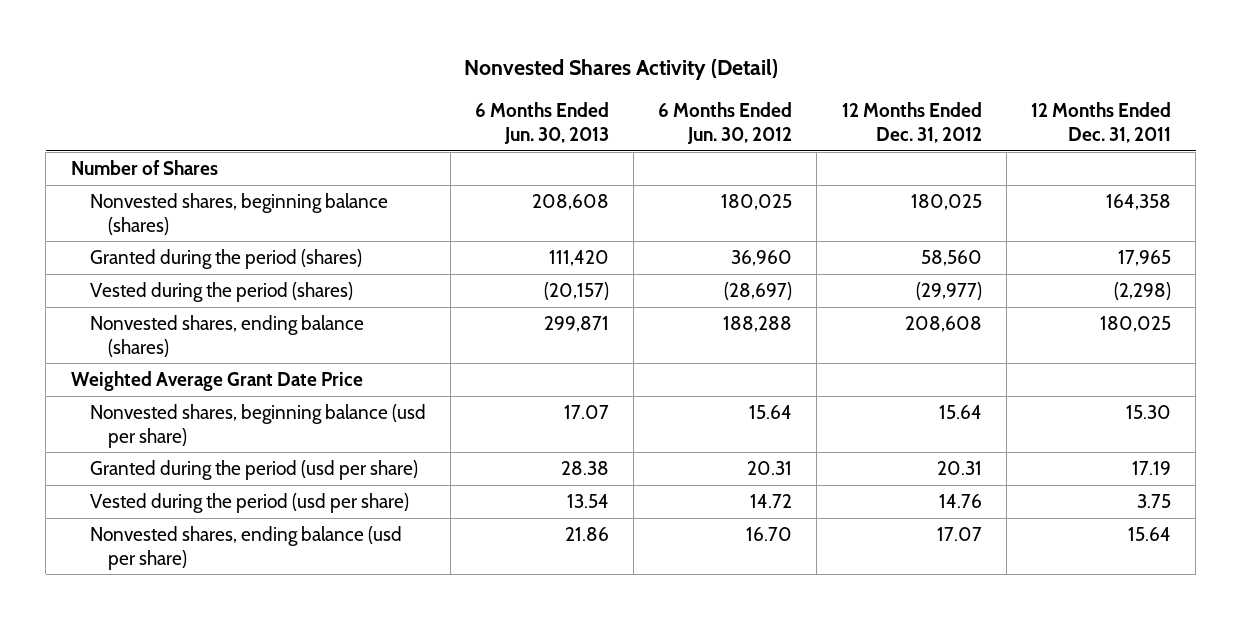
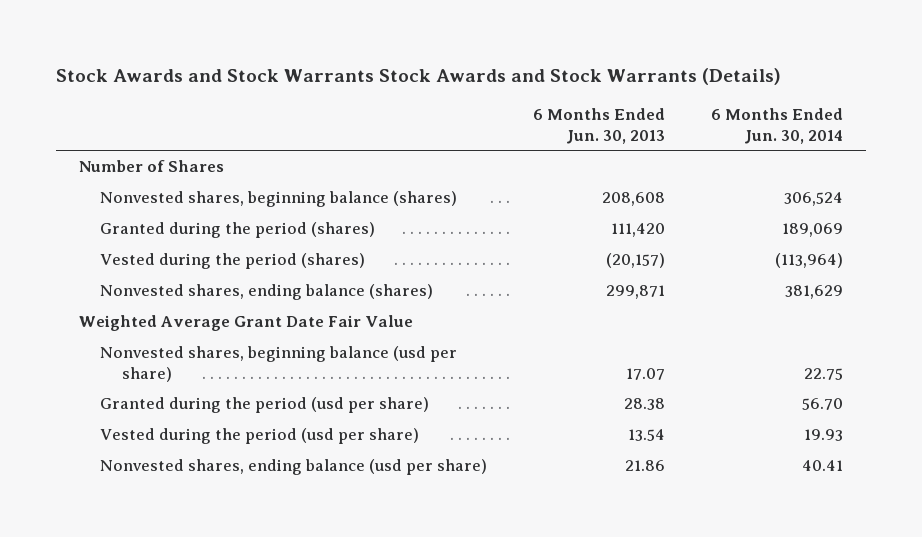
[463,59,778,81] Nonvested Shares Activity (Detail) -> [56,68,782,86] Stock Awards and Stock Warrants Stock Awards and Stock Warrants (Details)
[658,101,793,144] 6 Months Ended Jun. 30, 2012 -> none
[841,101,982,143] 12 Months Ended Dec. 31, 2012 -> none
[1030,101,1171,143] 12 Months Ended Dec. 31, 2011 -> none
none -> [710,108,843,144] 6 Months Ended Jun. 30, 2014
[70,370,363,391] Weighted Average Grant Date Price -> [79,315,414,332] Weighted Average Grant Date Fair Value

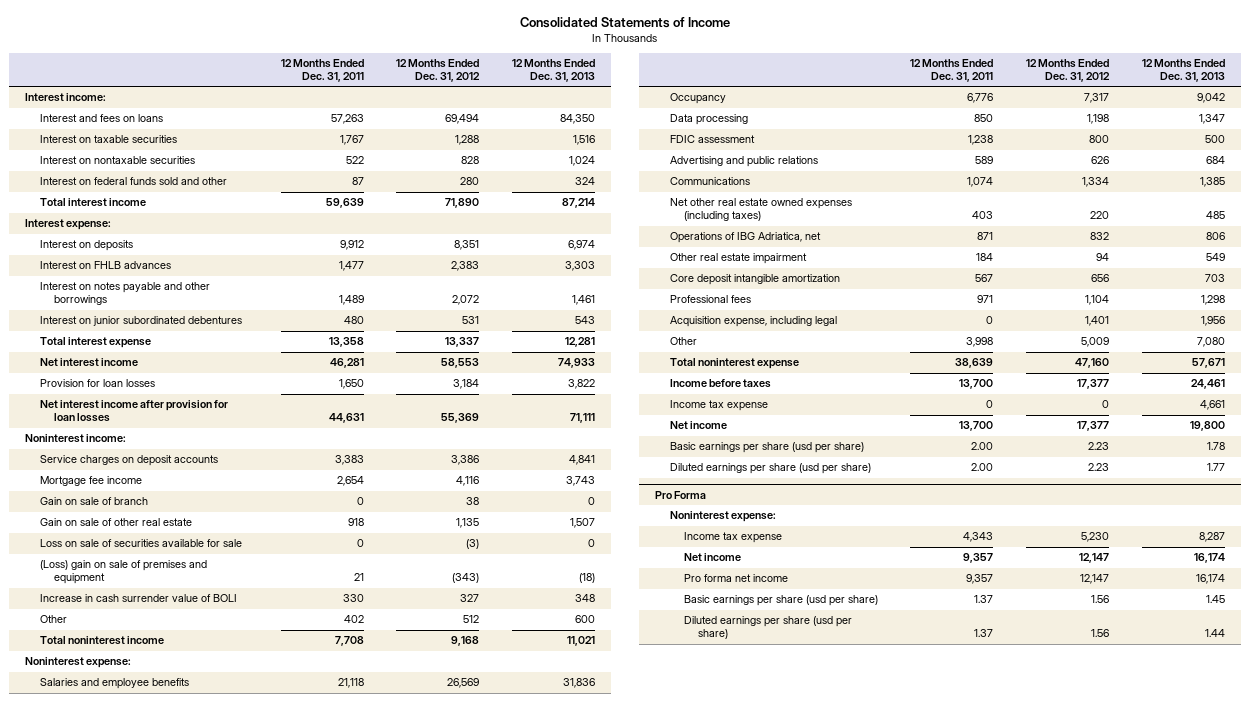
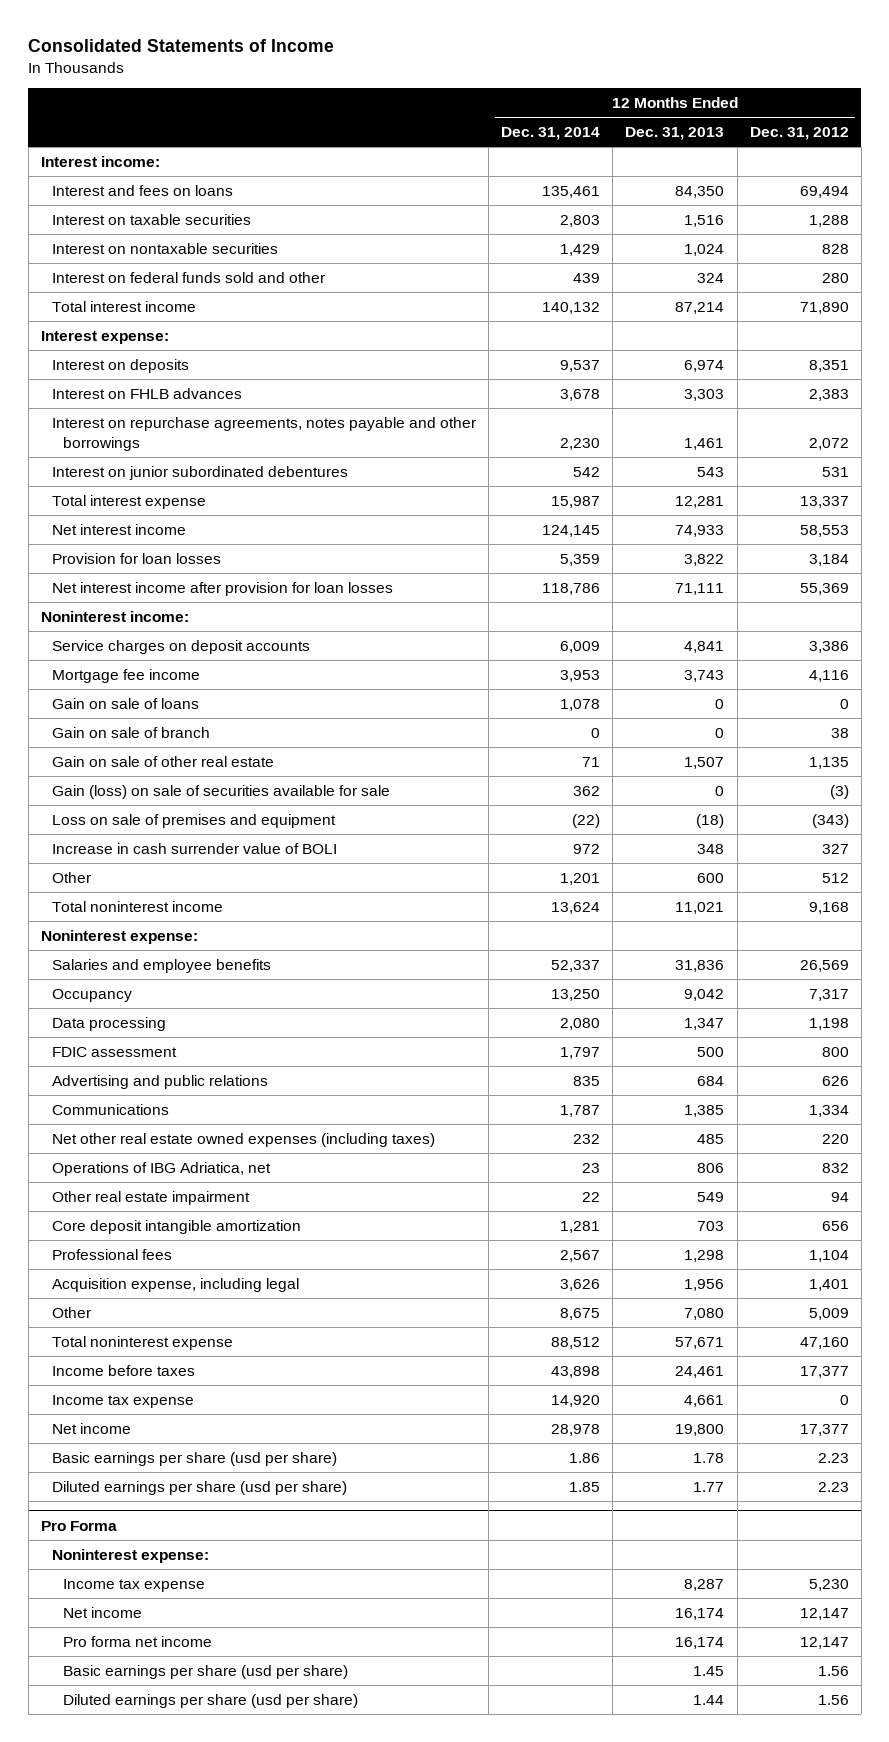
[280,59,364,83] 12 Months Ended Dec. 31, 2011 -> none
none -> [501,126,601,140] Dec. 31, 2014
[39,282,210,306] Interest on notes payable and other borrowings -> [51,416,476,451] Interest on repurchase agreements, notes payable and other borrowings
none -> [51,697,199,709] Gain on sale of loans
[39,539,242,548] Loss on sale of securities available for sale -> [51,784,390,799] Gain (loss) on sale of securities available for sale
[39,560,207,585] (Loss) gain on sale of premises and equipment -> [51,813,336,828] Loss on sale of premises and equipment

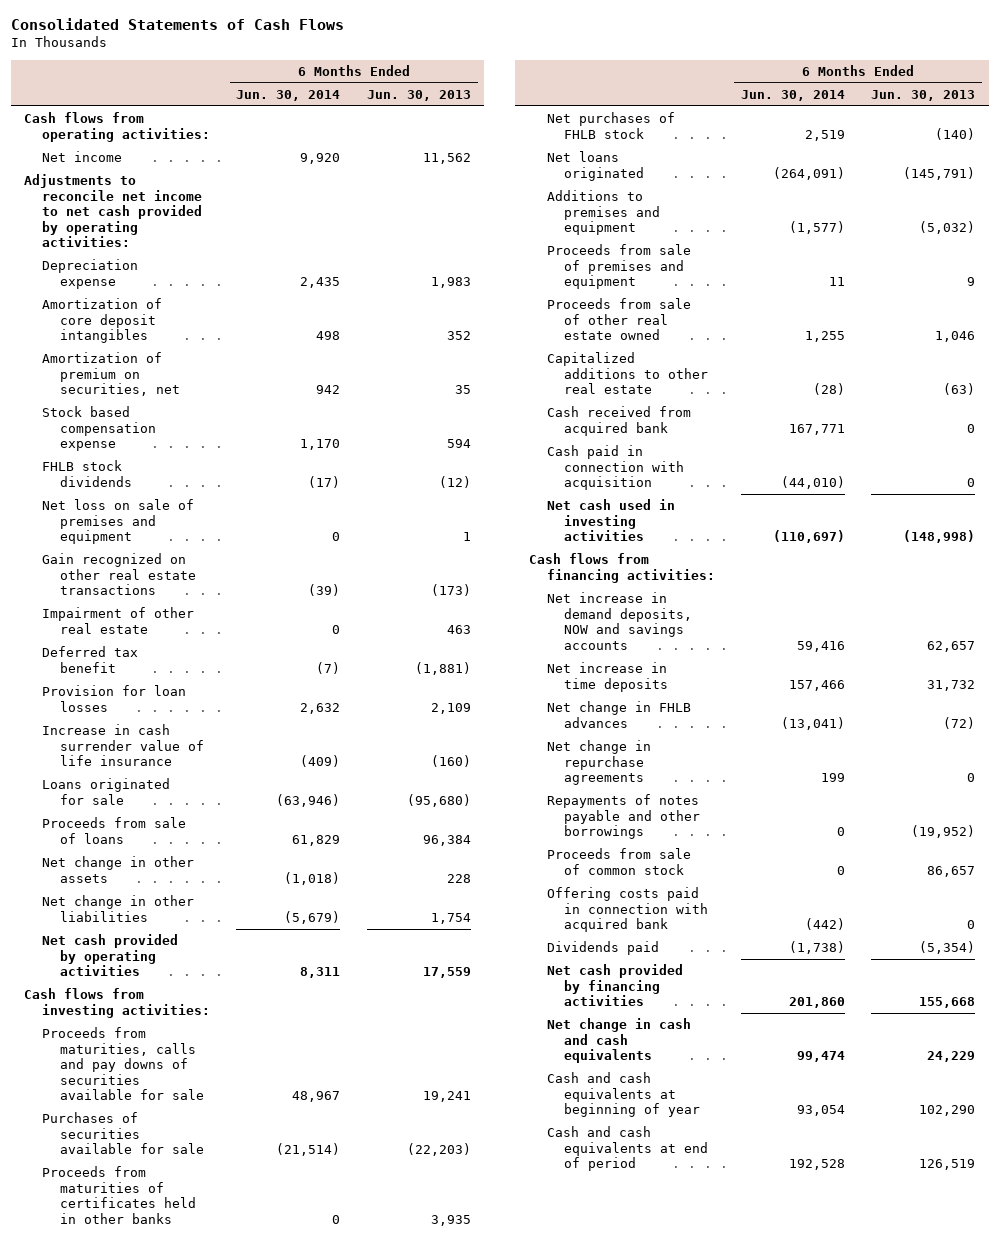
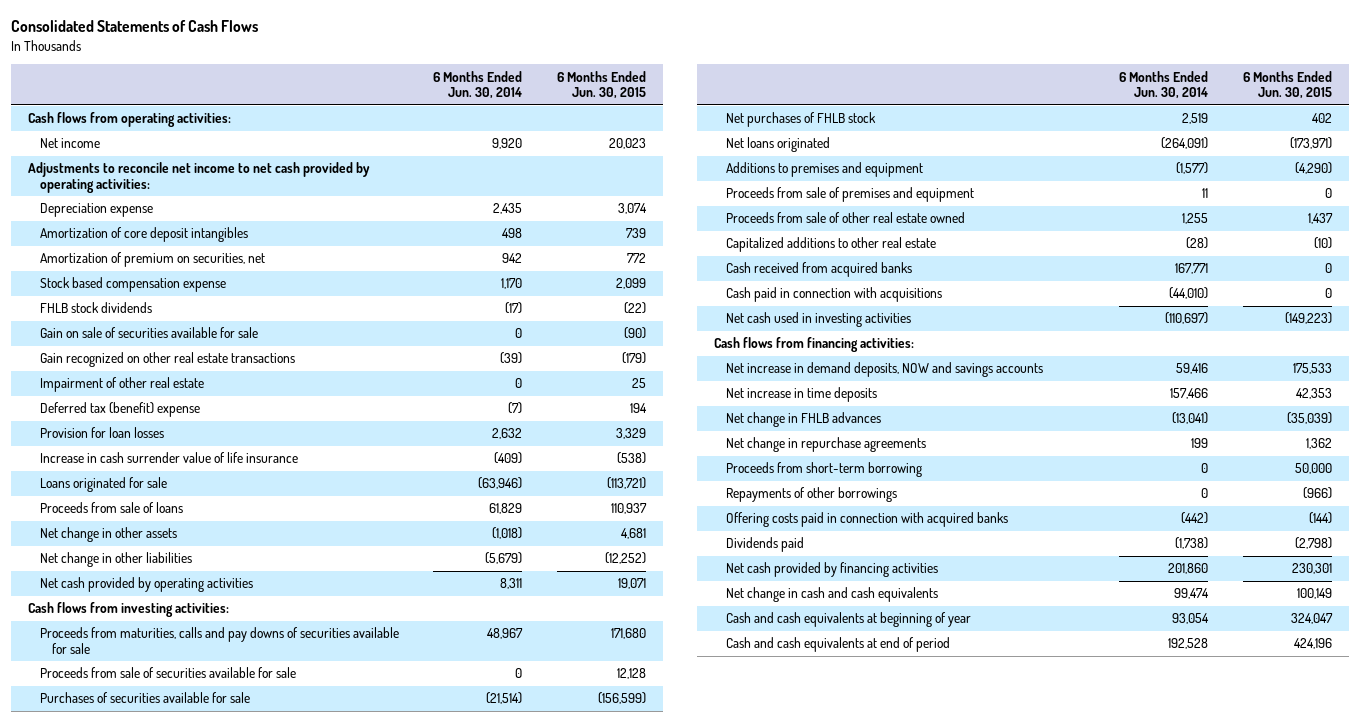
[366,89,471,101] Jun. 30, 2013 -> none
none -> [556,70,646,100] 6 Months Ended Jun. 30, 2015
[41,499,194,545] Net loss on sale of premises and equipment -> none
none -> [40,327,259,339] Gain on sale of securities available for sale
[41,646,138,673] Deferred tax benefit -> [40,402,201,418] Deferred tax (benefit) expense
none -> [40,667,297,679] Proceeds from sale of securities available for sale
[41,1166,196,1224] Proceeds from maturities of certificates held in other banks -> none
[546,406,691,436] Cash received from acquired bank -> [725,262,912,278] Cash received from acquired banks
[546,445,685,491] Cash paid in connection with acquisition -> [725,287,942,303] Cash paid in connection with acquisitions
[546,848,691,875] Proceeds from sale of common stock -> none
none -> [725,462,922,478] Proceeds from short-term borrowing
[546,794,701,840] Repayments of notes payable and other borrowings -> [725,487,897,503] Repayments of other borrowings
[546,887,709,933] Offering costs paid in connection with acquired bank -> [725,512,1008,528] Offering costs paid in connection with acquired banks

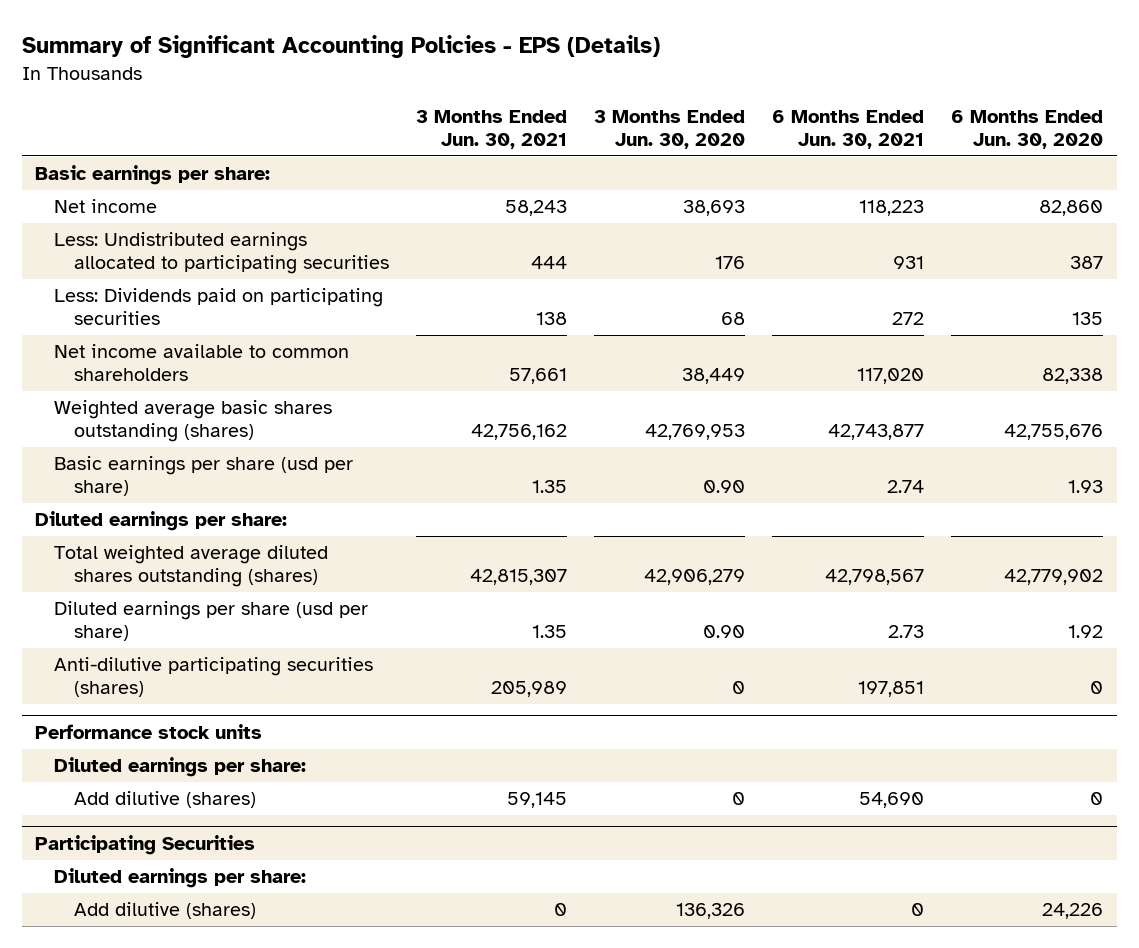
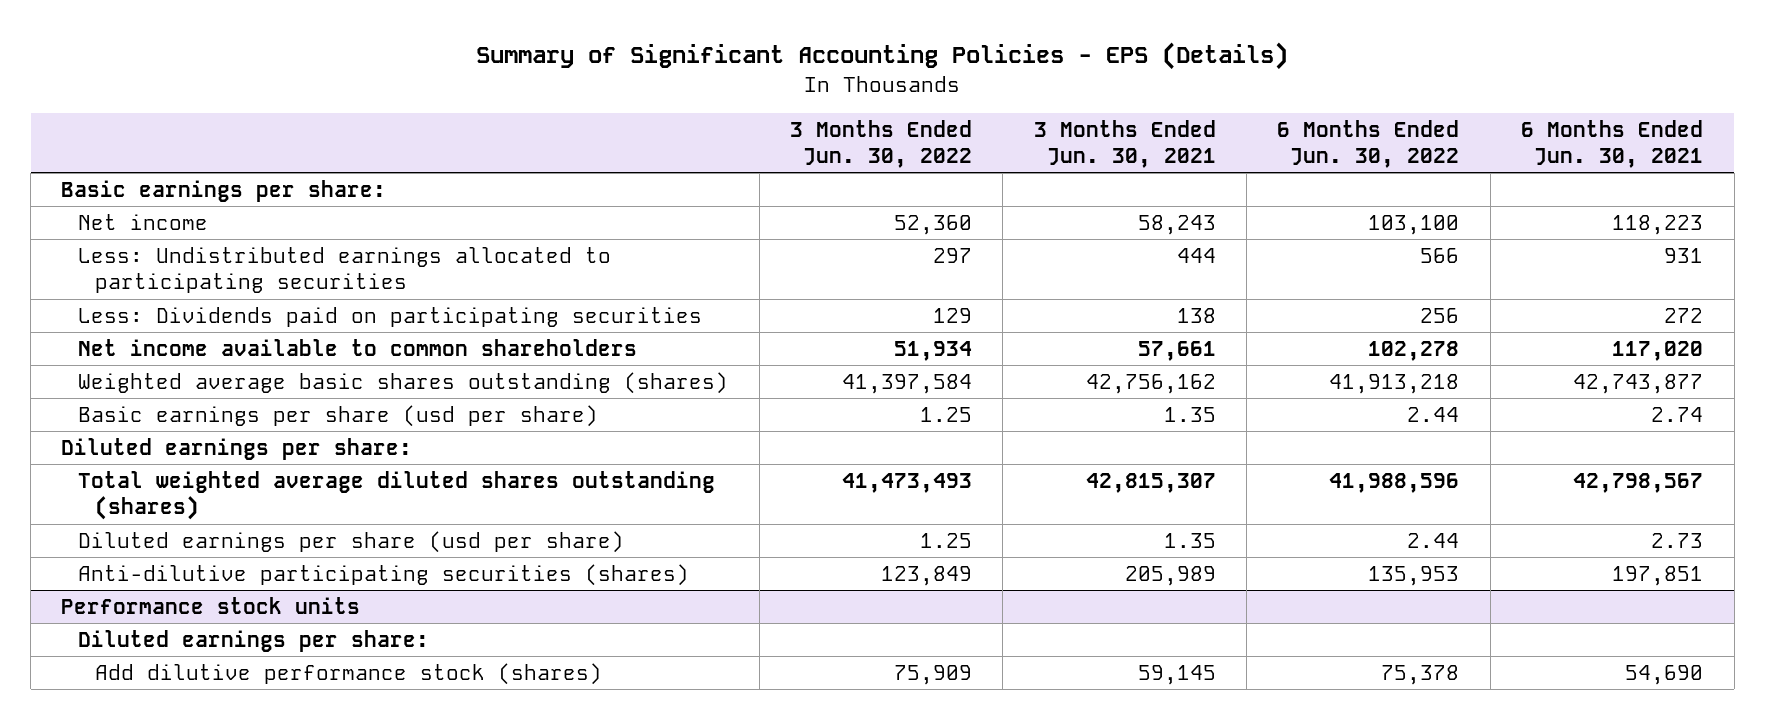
[593,109,745,149] 3 Months Ended Jun. 30, 2020 -> none
[951,109,1104,149] 6 Months Ended Jun. 30, 2020 -> none
none -> [789,119,972,169] 3 Months Ended Jun. 30, 2022
none -> [1277,119,1460,169] 6 Months Ended Jun. 30, 2022
[35,834,256,855] Participating Securities -> none
[54,868,307,889] Diluted earnings per share: -> none
[73,902,256,920] Add dilutive (shares) -> none
[73,791,256,809] Add dilutive (shares) -> [94,662,602,685] Add dilutive performance stock (shares)

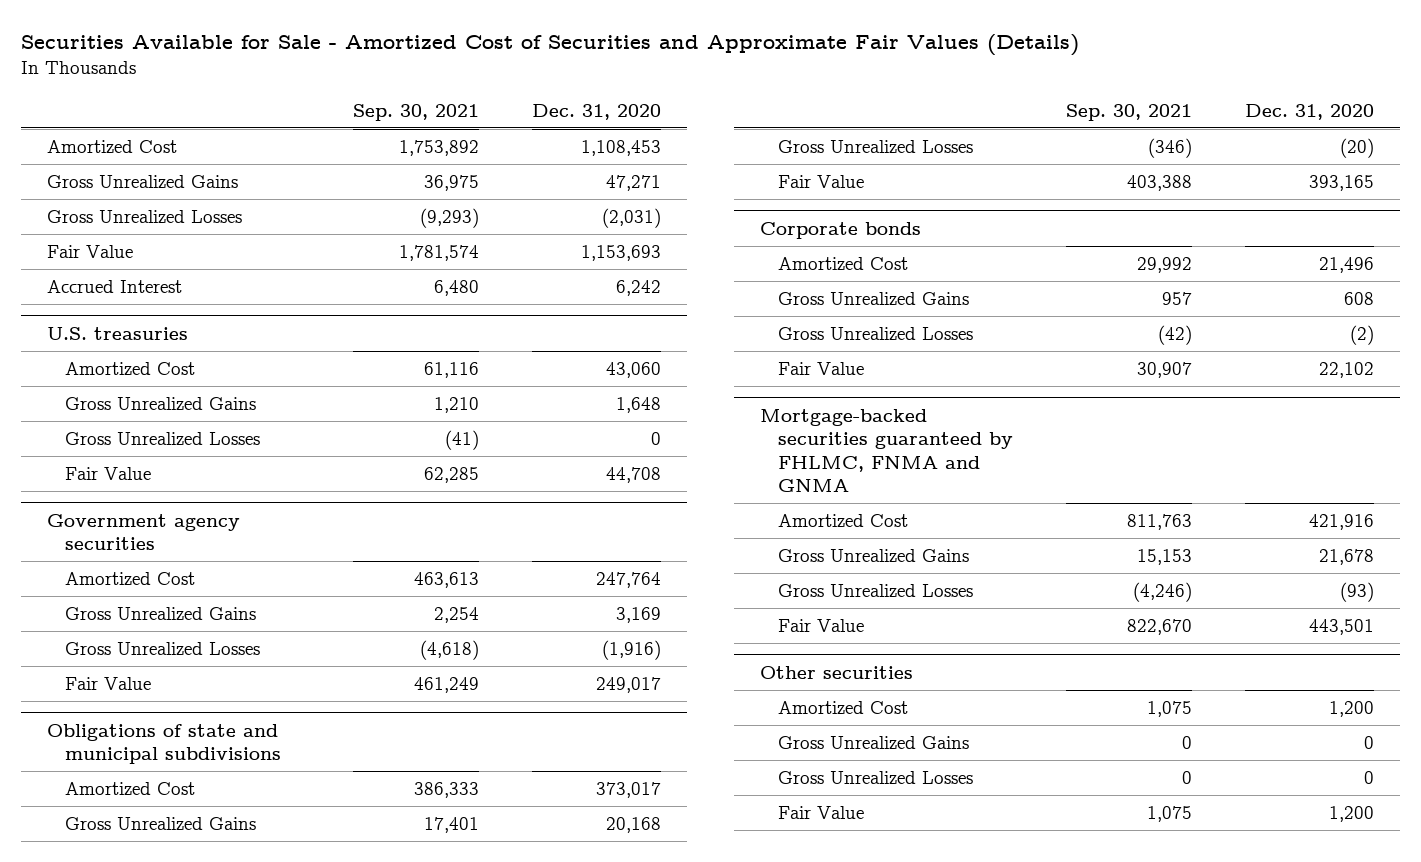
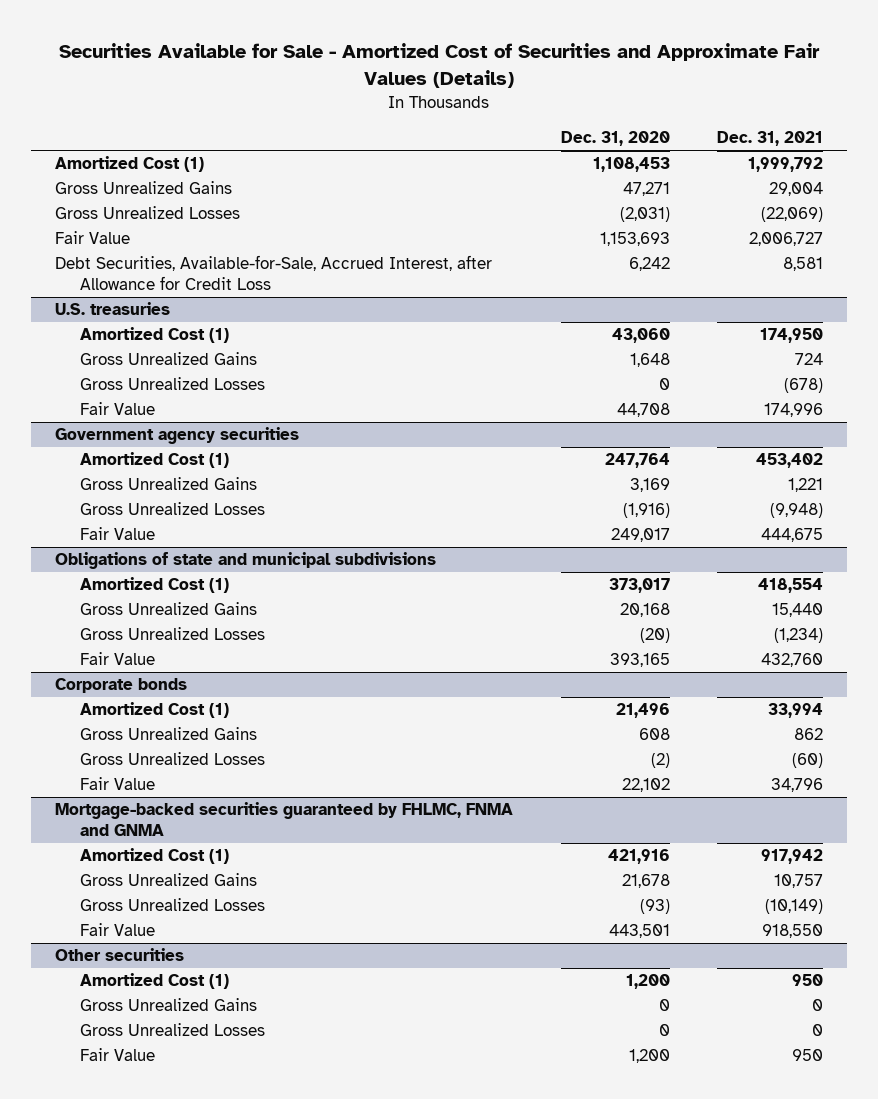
[352,103,479,121] Sep. 30, 2021 -> none
none -> [717,131,824,147] Dec. 31, 2021
[47,139,178,153] Amortized Cost -> [55,156,205,173] Amortized Cost (1)
[47,279,183,293] Accrued Interest -> [55,255,493,290] Debt Securities, Available-for-Sale, Accrued Interest, after Allowance for Credit Loss
[64,361,195,375] Amortized Cost -> [80,327,230,344] Amortized Cost (1)
[64,571,195,585] Amortized Cost -> [80,452,230,469] Amortized Cost (1)
[64,781,195,795] Amortized Cost -> [80,577,230,594] Amortized Cost (1)
[777,256,908,270] Amortized Cost -> [80,702,230,719] Amortized Cost (1)
[777,513,908,527] Amortized Cost -> [80,848,230,865] Amortized Cost (1)
[777,700,908,714] Amortized Cost -> [80,973,230,990] Amortized Cost (1)

